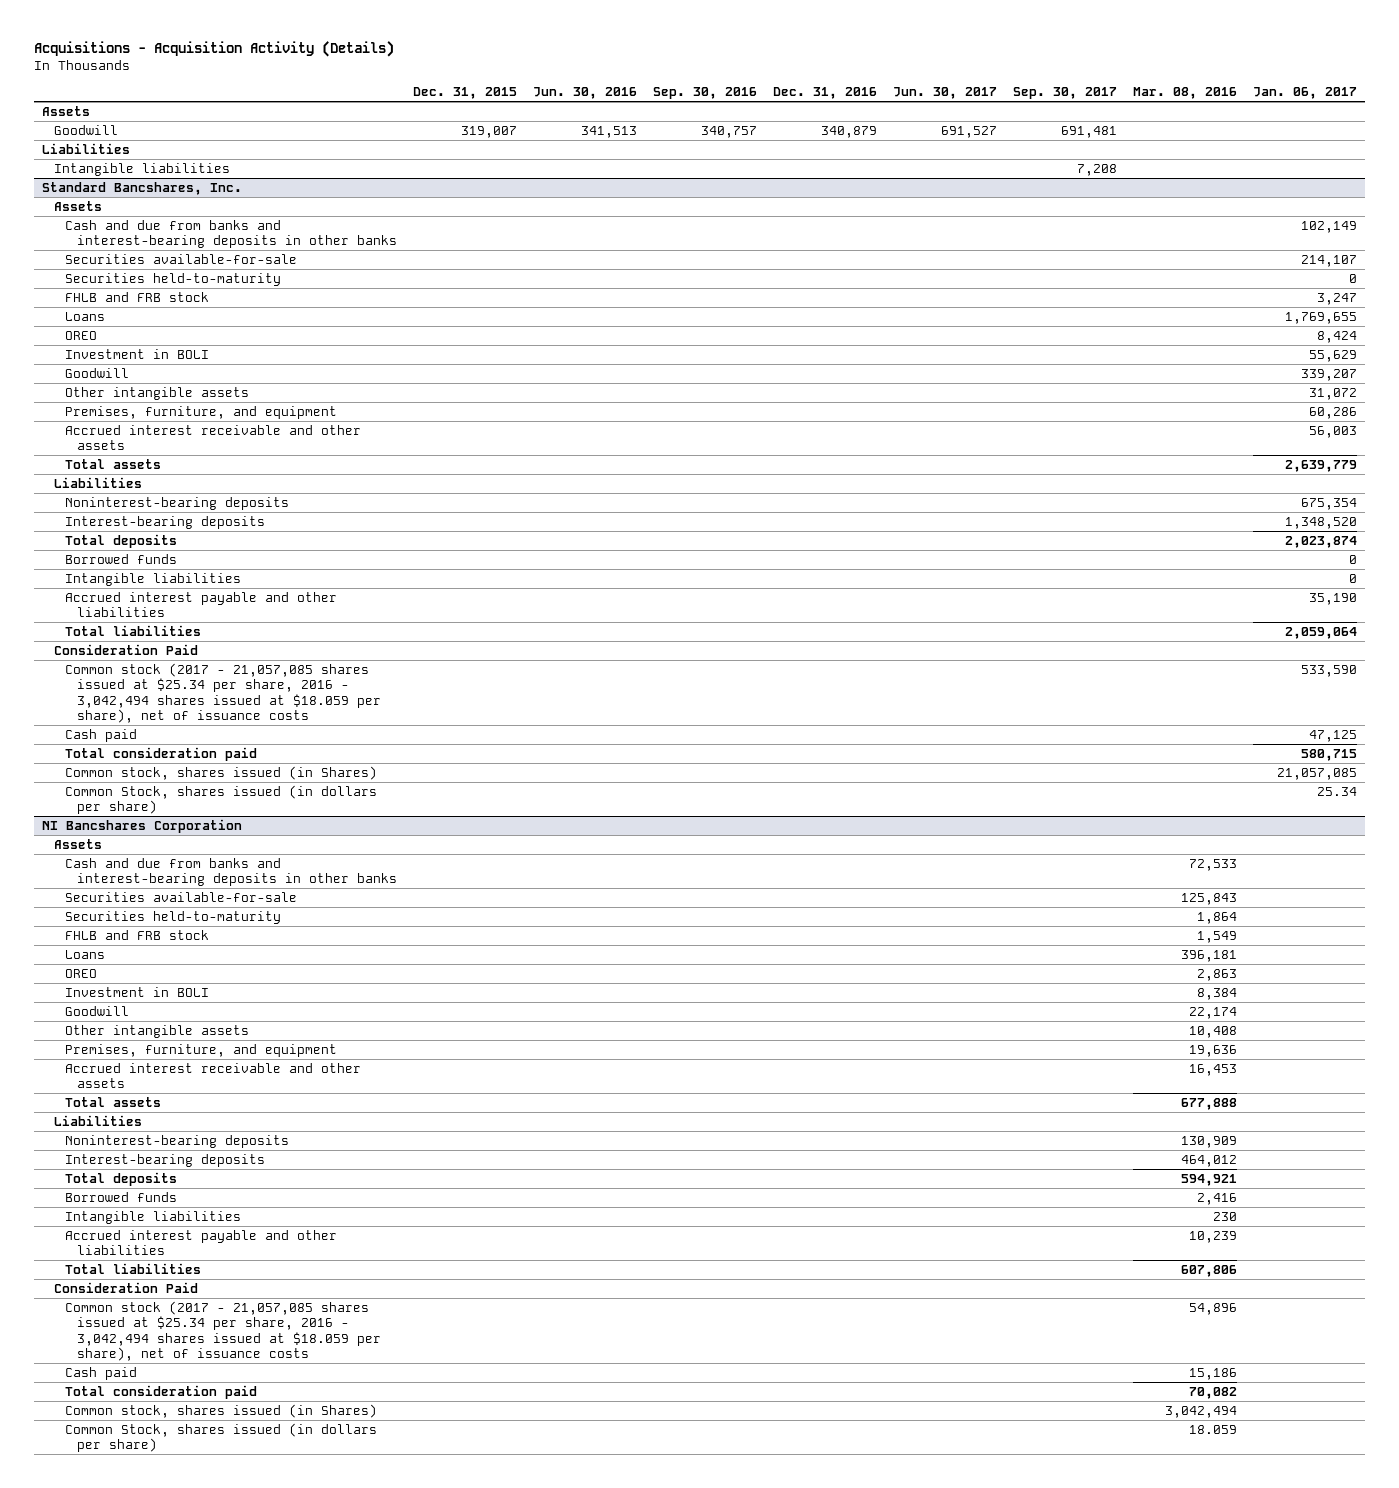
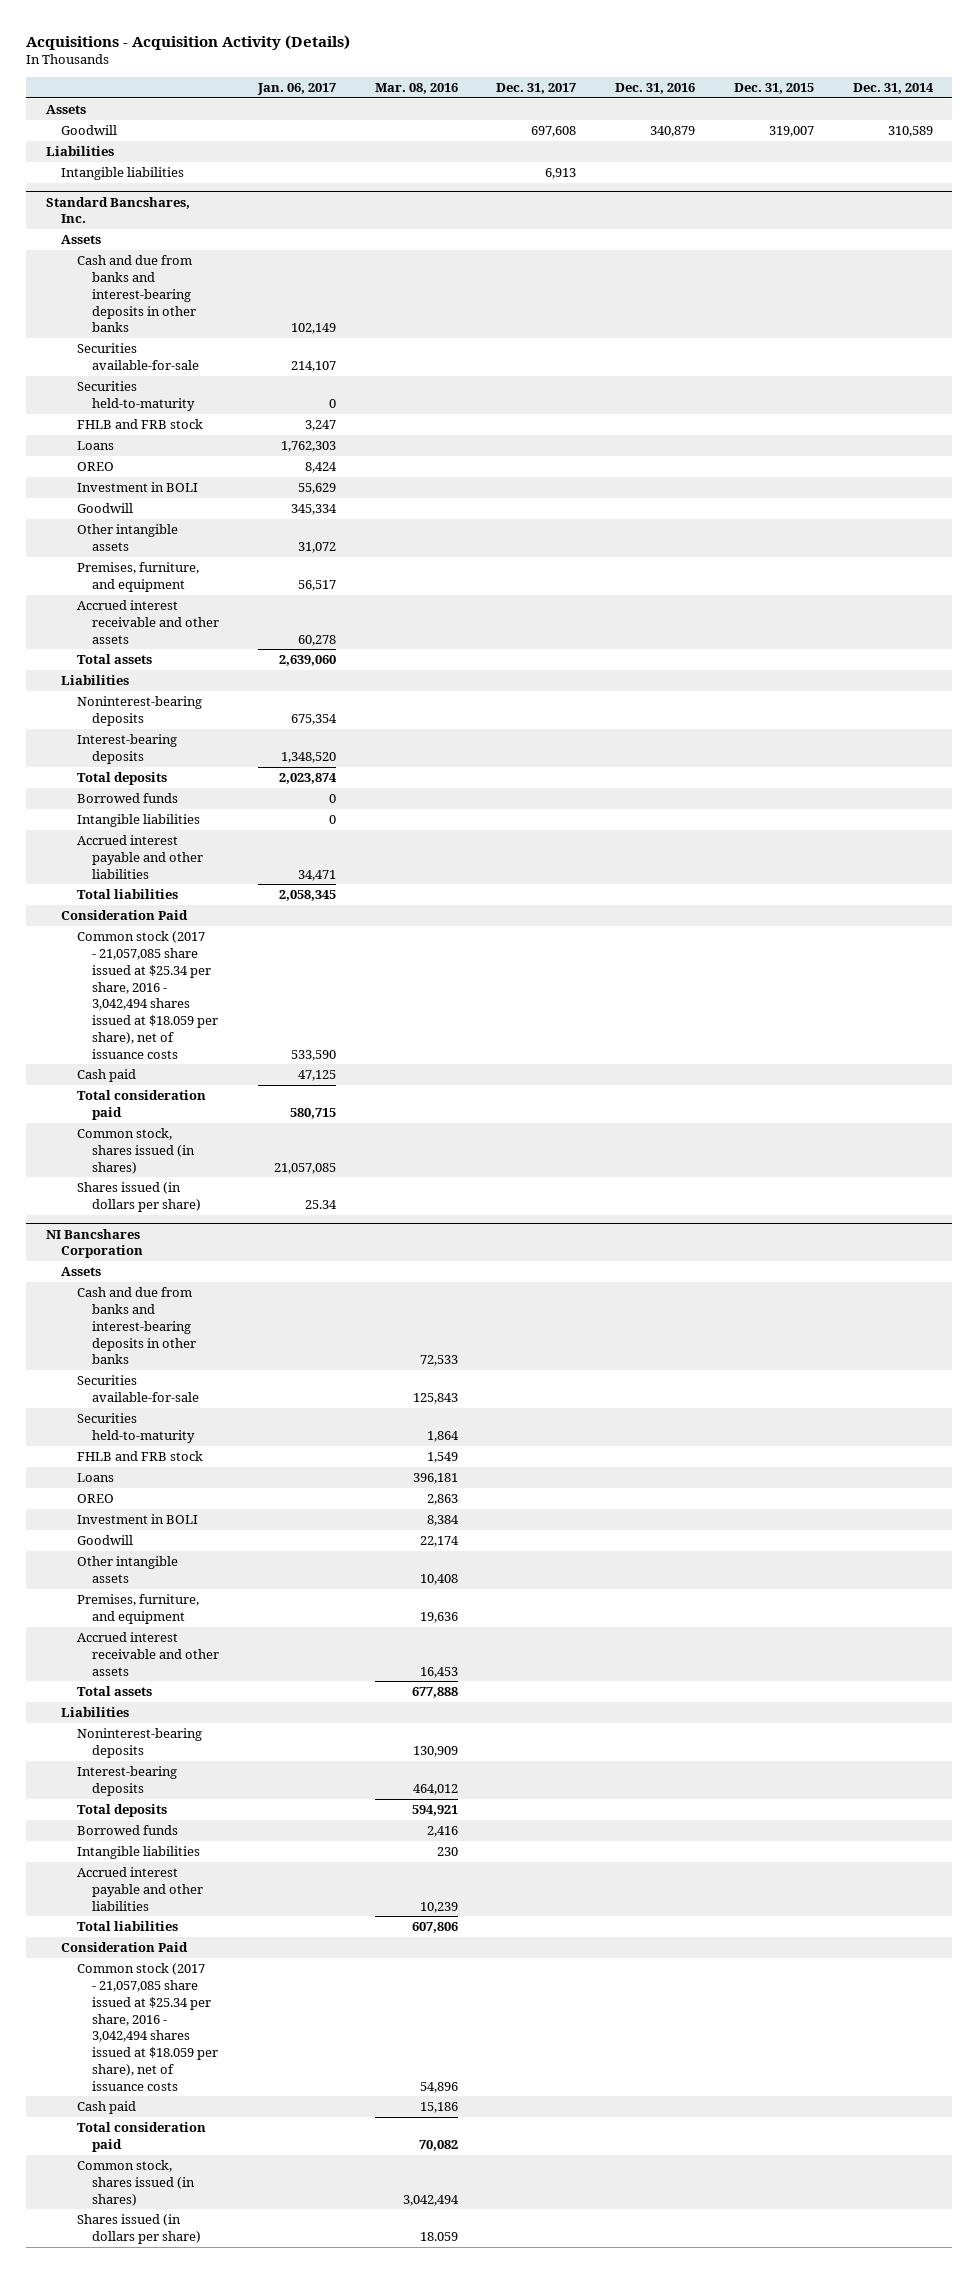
[532,86,637,99] Jun. 30, 2016 -> none
[652,86,757,99] Sep. 30, 2016 -> none
[893,86,998,99] Jun. 30, 2017 -> none
[1013,86,1118,99] Sep. 30, 2017 -> none
none -> [496,83,577,95] Dec. 31, 2017
none -> [852,83,934,95] Dec. 31, 2014
[1285,311,1358,324] 1,769,655 -> [281,441,337,453] 1,762,303
[1301,368,1358,381] 339,207 -> [291,504,338,516] 345,334
[1309,406,1358,419] 60,286 -> [298,579,337,591] 56,517
[1309,425,1358,438] 56,003 -> [298,634,337,646] 60,278
[1285,459,1358,472] 2,639,779 -> [279,655,337,667] 2,639,060
[1309,592,1358,605] 35,190 -> [298,869,337,881] 34,471
[1285,626,1358,639] 2,059,064 -> [279,890,337,902] 2,058,345
[65,662,381,724] Common stock (2017 - 21,057,085 shares issued at $25.34 per share, 2016 - 3,042,494 shares issued at $18.059 per share), net of issuance costs -> [76,931,219,1059] Common stock (2017 - 21,057,085 share issued at $25.34 per share, 2016 - 3,042,494 shares issued at $18.059 per share), net of issuance costs
[65,765,378,780] Common stock, shares issued (in Shares) -> [76,1128,196,1174] Common stock, shares issued (in shares)
[65,784,378,815] Common Stock, shares issued (in dollars per share) -> [76,1182,202,1212] Shares issued (in dollars per share)
[65,1300,381,1362] Common stock (2017 - 21,057,085 shares issued at $25.34 per share, 2016 - 3,042,494 shares issued at $18.059 per share), net of issuance costs -> [76,1963,219,2091] Common stock (2017 - 21,057,085 share issued at $25.34 per share, 2016 - 3,042,494 shares issued at $18.059 per share), net of issuance costs
[65,1403,378,1418] Common stock, shares issued (in Shares) -> [76,2160,196,2206] Common stock, shares issued (in shares)
[65,1422,378,1453] Common Stock, shares issued (in dollars per share) -> [76,2214,202,2244] Shares issued (in dollars per share)

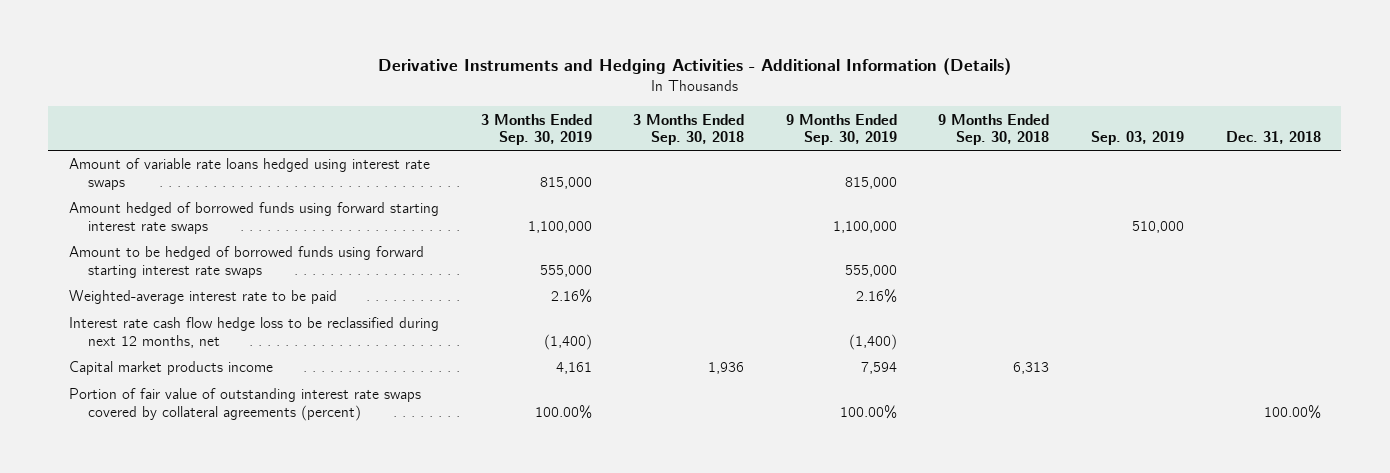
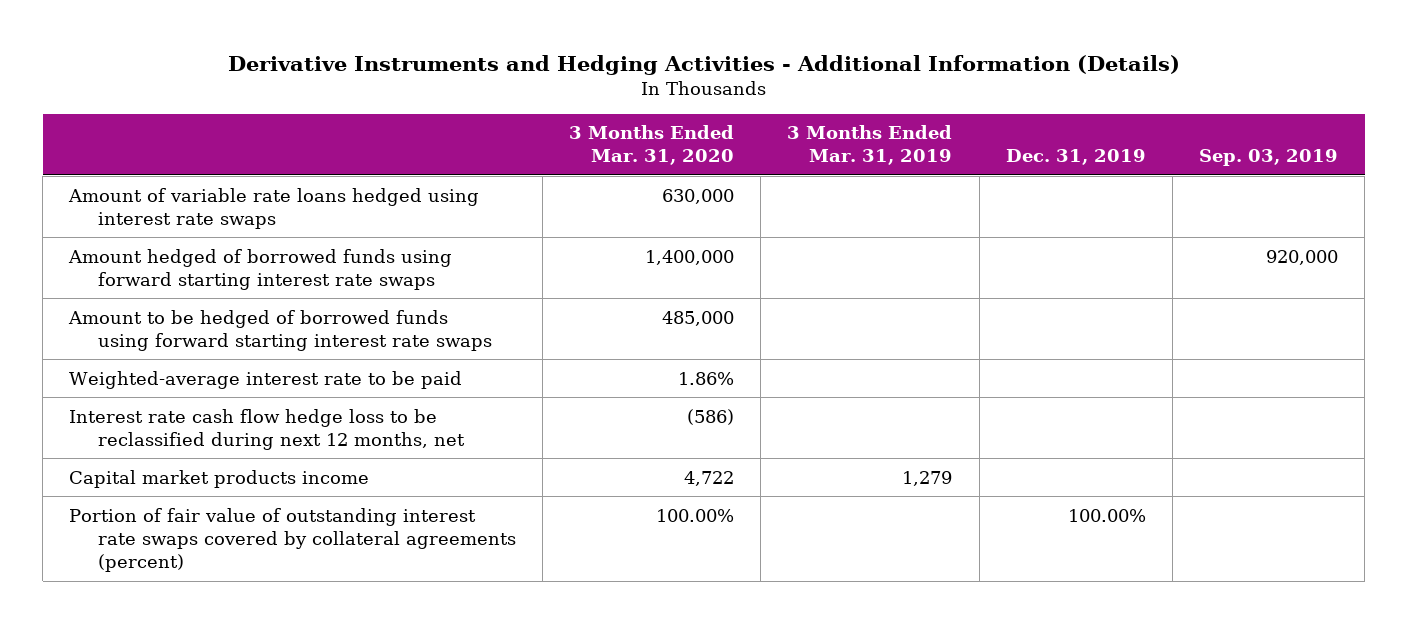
[480,113,592,145] 3 Months Ended Sep. 30, 2019 -> none
[633,113,745,145] 3 Months Ended Sep. 30, 2018 -> none
[785,113,897,145] 9 Months Ended Sep. 30, 2019 -> none
[938,113,1050,145] 9 Months Ended Sep. 30, 2018 -> none
[1225,130,1321,144] Dec. 31, 2018 -> none
none -> [569,125,735,166] 3 Months Ended Mar. 31, 2020
none -> [787,125,953,166] 3 Months Ended Mar. 31, 2019
none -> [1005,149,1146,166] Dec. 31, 2019
[1132,220,1185,233] 510,000 -> [1266,249,1339,265] 920,000

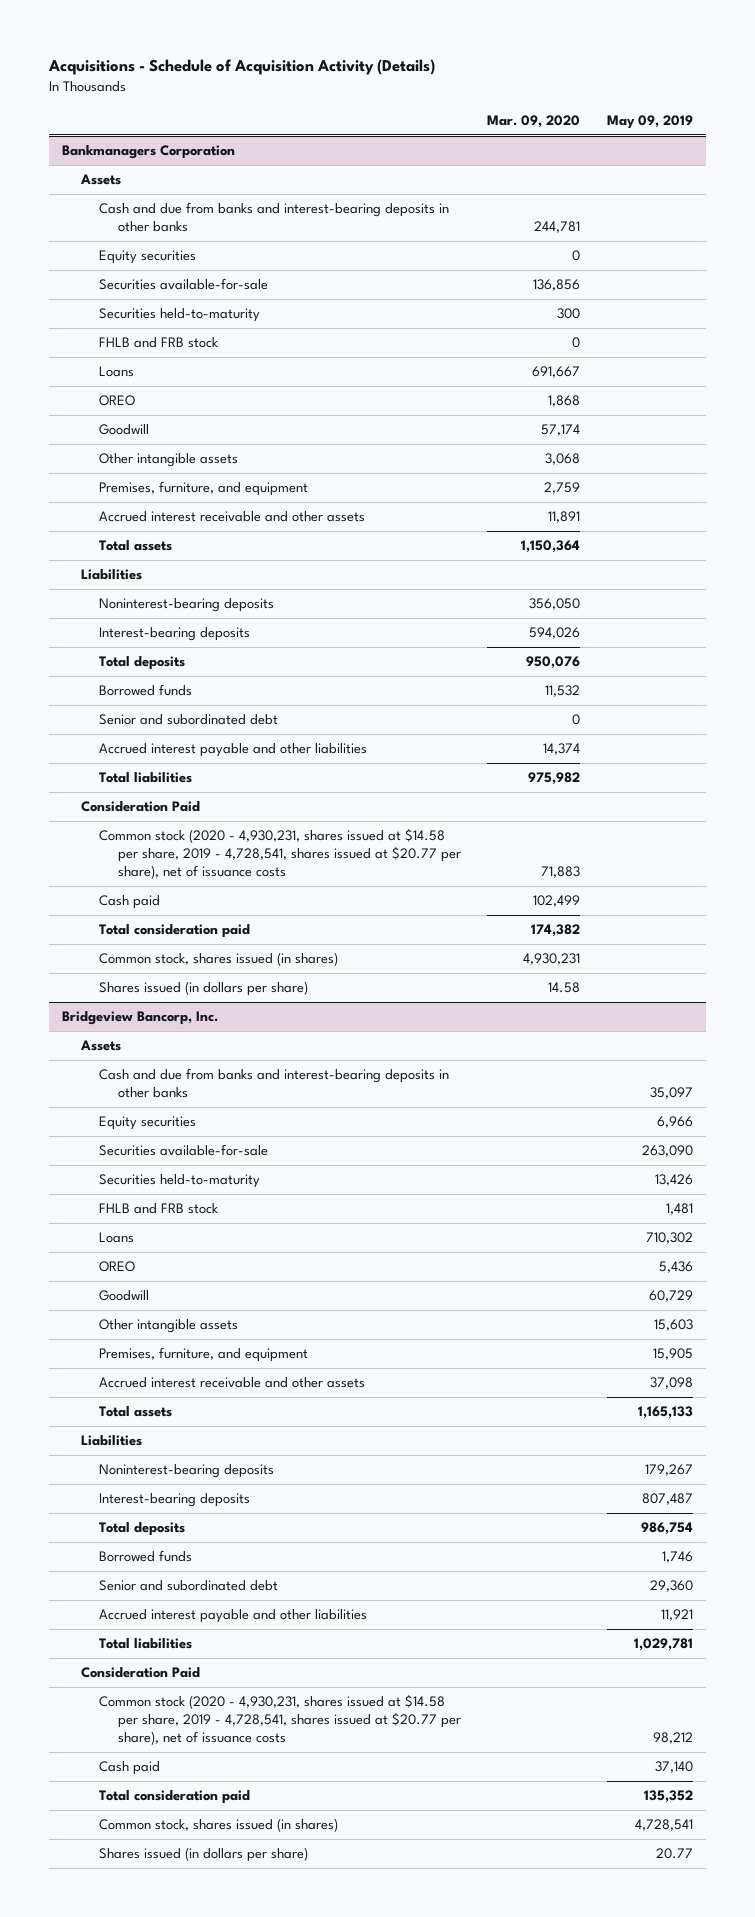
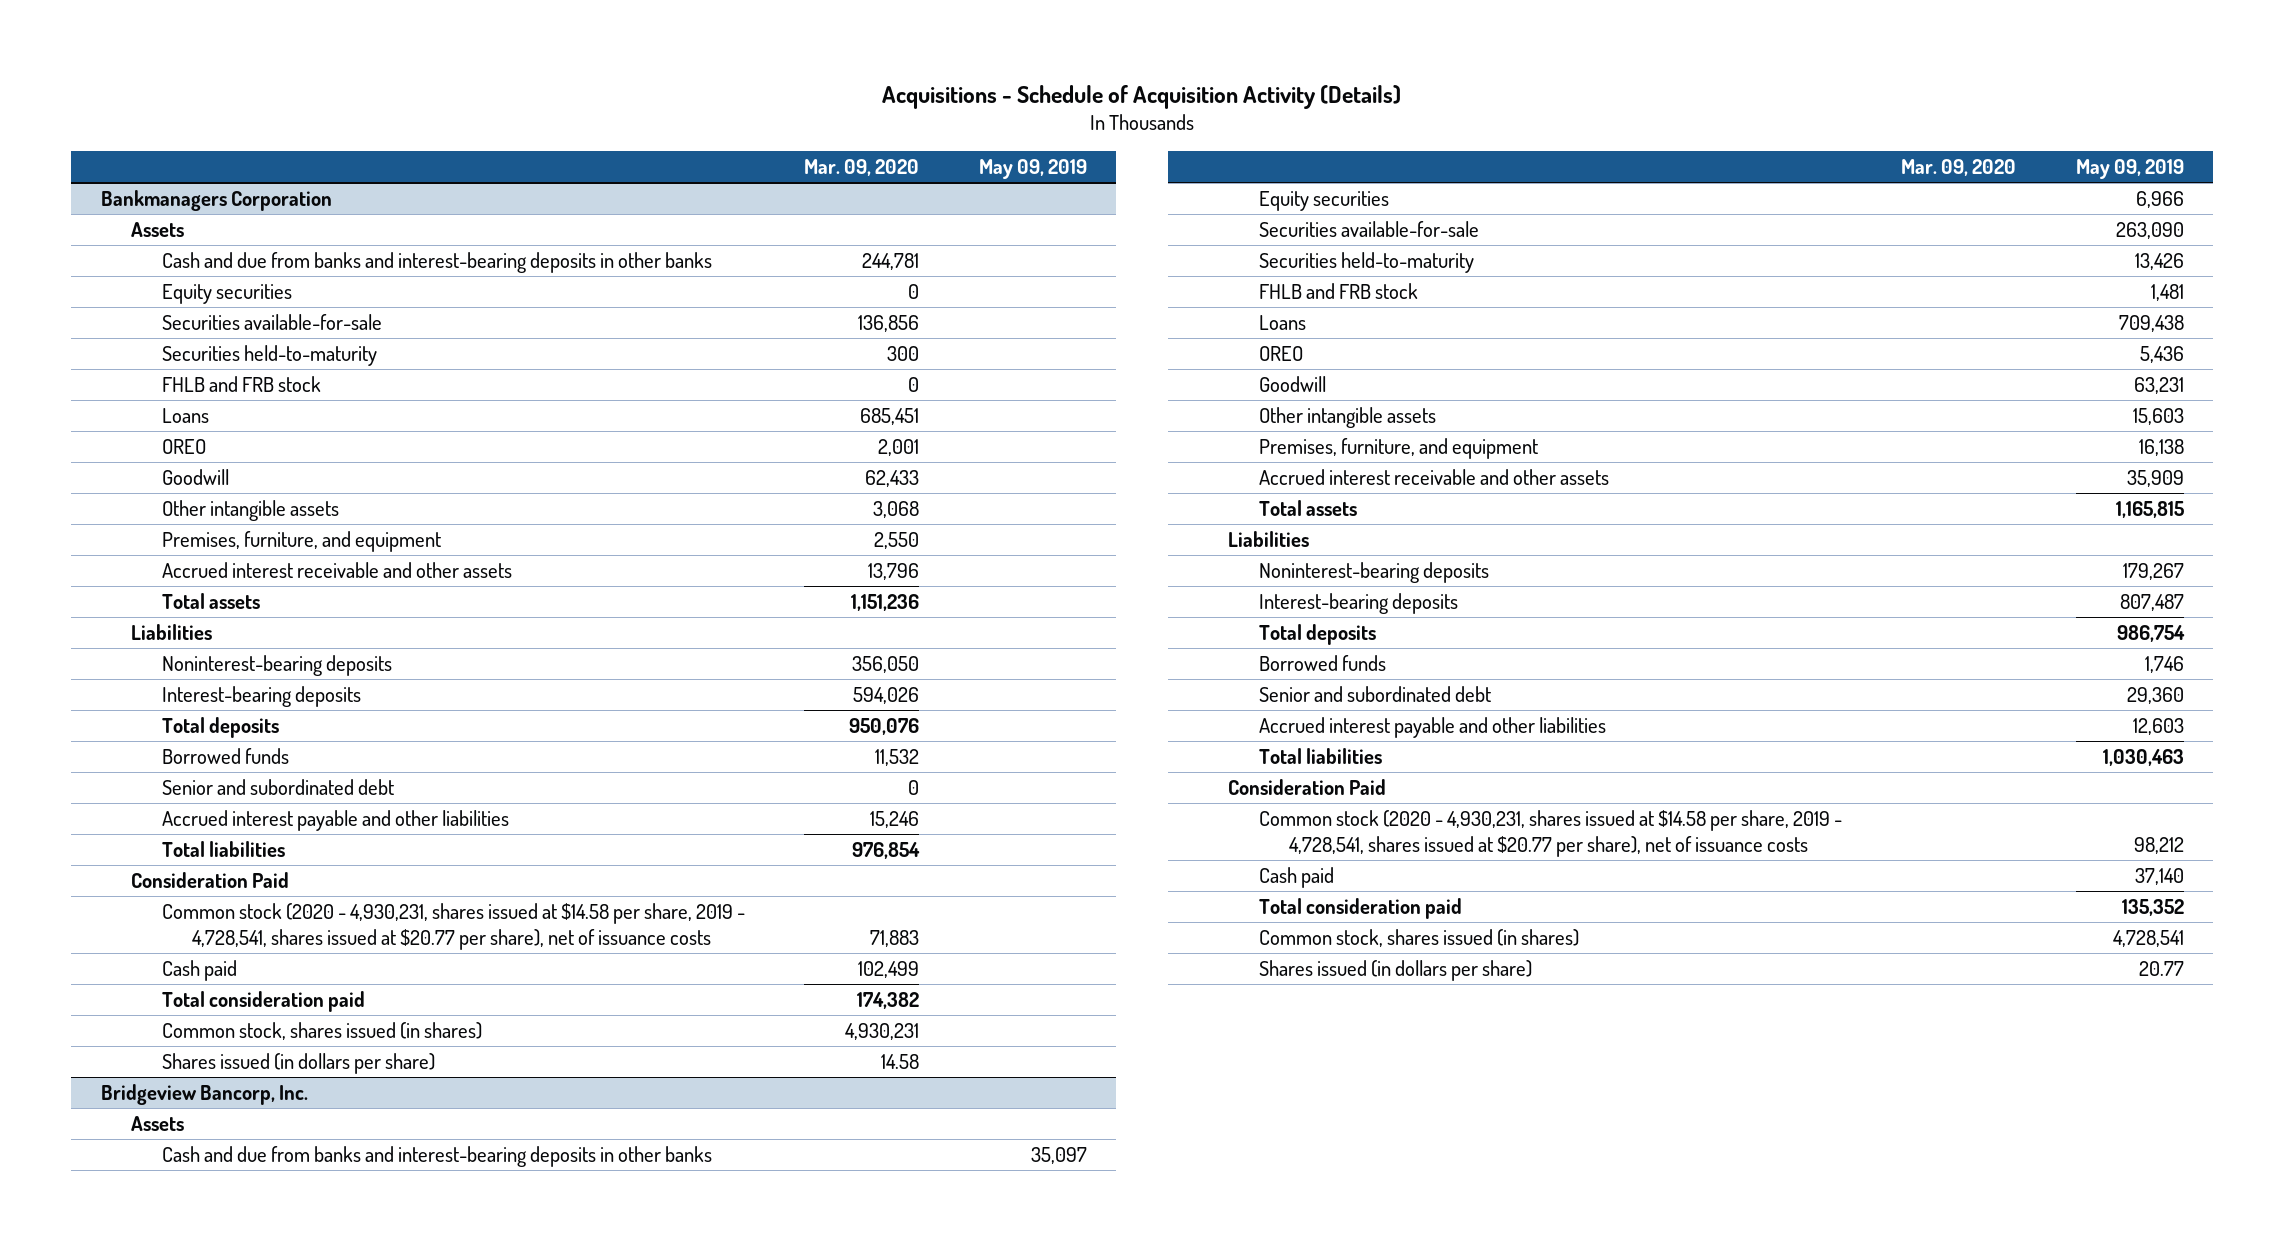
[532,366,581,379] 691,667 -> [860,408,920,426] 685,451
[548,395,581,408] 1,868 -> [878,439,920,457] 2,001
[541,424,581,437] 57,174 -> [865,470,920,488] 62,433
[544,482,581,495] 2,759 -> [874,532,920,550] 2,550
[548,511,581,524] 11,891 -> [868,563,920,581] 13,796
[521,540,581,554] 1,150,364 -> [851,594,920,612] 1,151,236
[543,743,581,756] 14,374 -> [870,811,920,829] 15,246
[528,772,581,786] 975,982 -> [852,842,921,860] 976,854
[645,1232,693,1245] 710,302 -> [2118,315,2184,333] 709,438
[648,1290,693,1303] 60,729 -> [2133,377,2184,395] 63,231
[652,1348,693,1361] 15,905 -> [2138,439,2184,457] 16,138
[649,1377,693,1390] 37,098 -> [2126,470,2184,488] 35,909
[637,1406,693,1420] 1,165,133 -> [2115,501,2184,519] 1,165,815
[660,1609,693,1622] 11,921 -> [2132,718,2184,736] 12,603
[633,1638,693,1652] 1,029,781 -> [2102,749,2184,767] 1,030,463

